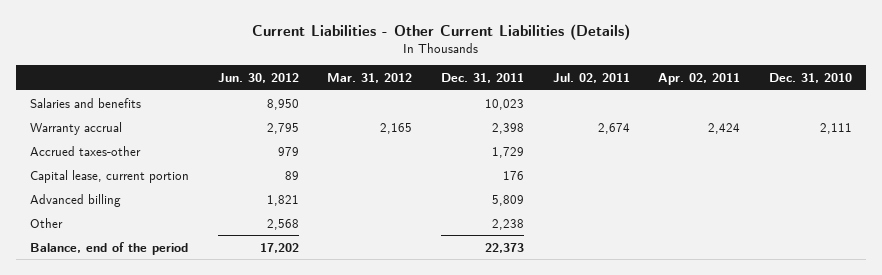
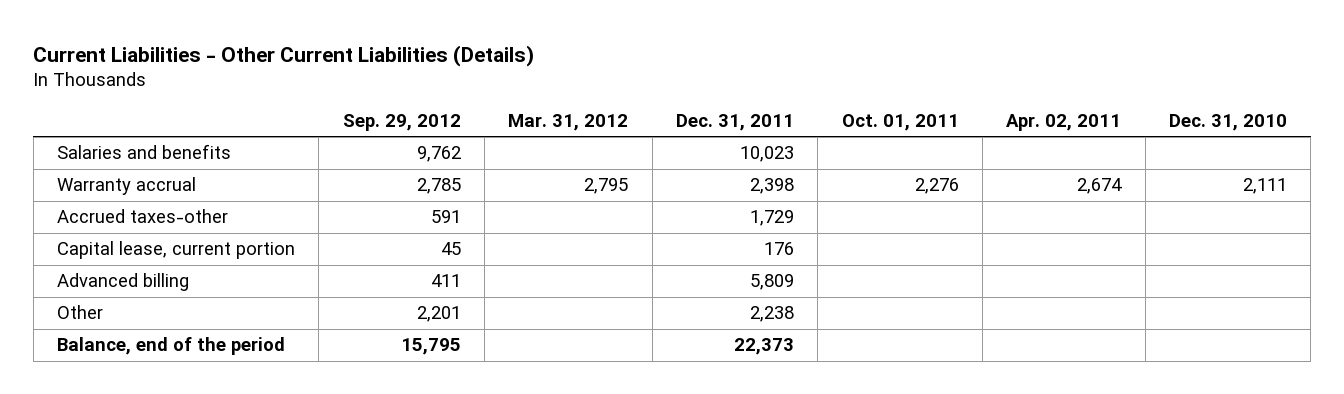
[217,73,299,84] Jun. 30, 2012 -> none
[552,73,630,84] Jul. 02, 2011 -> none
none -> [342,113,461,131] Sep. 29, 2012
none -> [841,113,959,131] Oct. 01, 2011
[380,122,413,134] 2,165 -> [584,178,629,195] 2,795
[708,122,741,134] 2,424 -> [1077,178,1123,195] 2,674

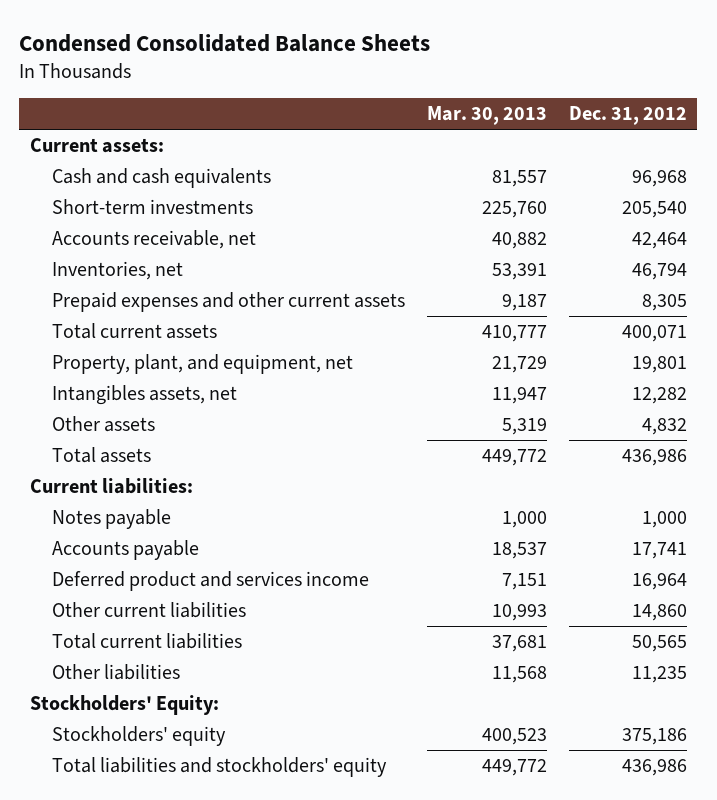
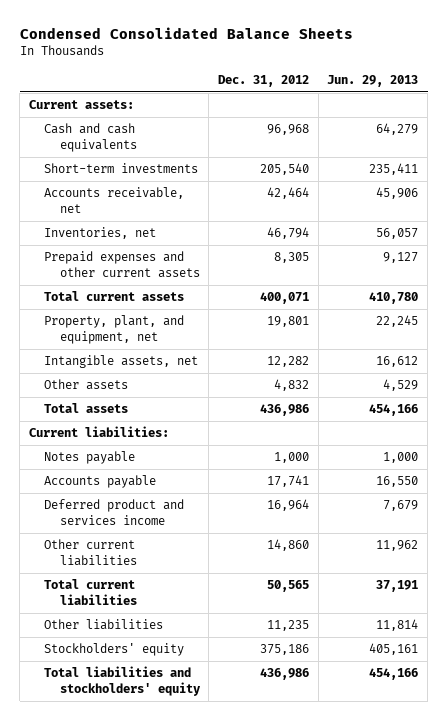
[427,106,548,126] Mar. 30, 2013 -> none
none -> [327,75,419,88] Jun. 29, 2013
[52,385,238,406] Intangibles assets, net -> [44,355,199,369] Intangible assets, net
[30,695,220,716] Stockholders' Equity: -> none

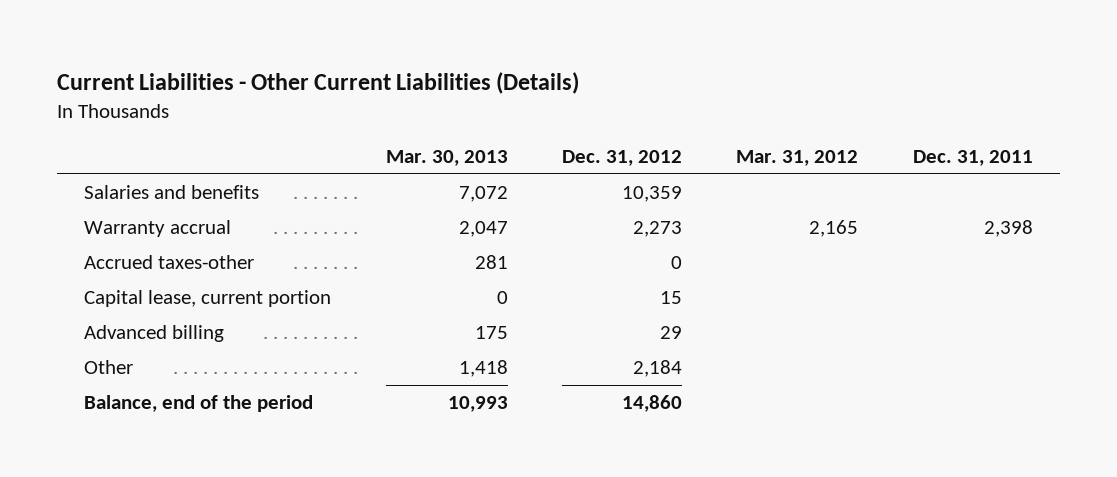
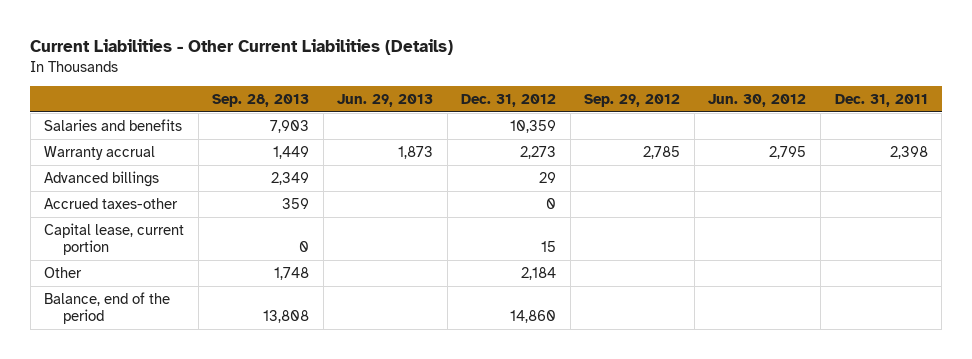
[385,150,508,167] Mar. 30, 2013 -> none
[736,150,859,167] Mar. 31, 2012 -> none
none -> [212,94,310,108] Sep. 28, 2013
none -> [337,94,434,108] Jun. 29, 2013
none -> [584,94,681,108] Sep. 29, 2012
none -> [708,94,807,108] Jun. 30, 2012
none -> [44,170,160,187] Advanced billings
[84,325,225,343] Advanced billing -> none

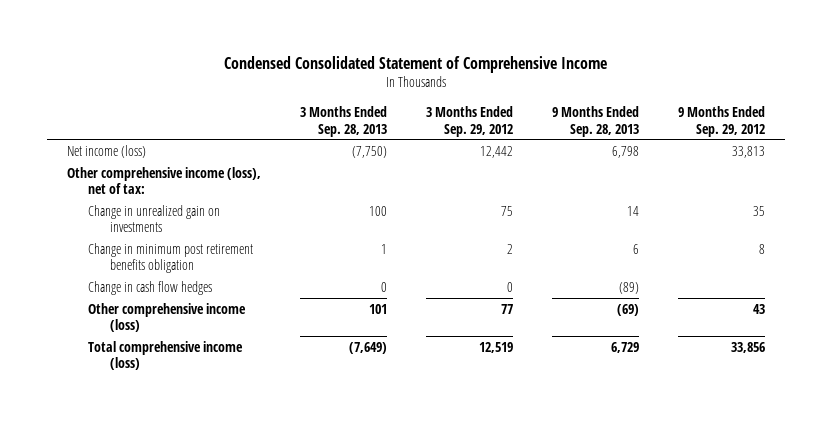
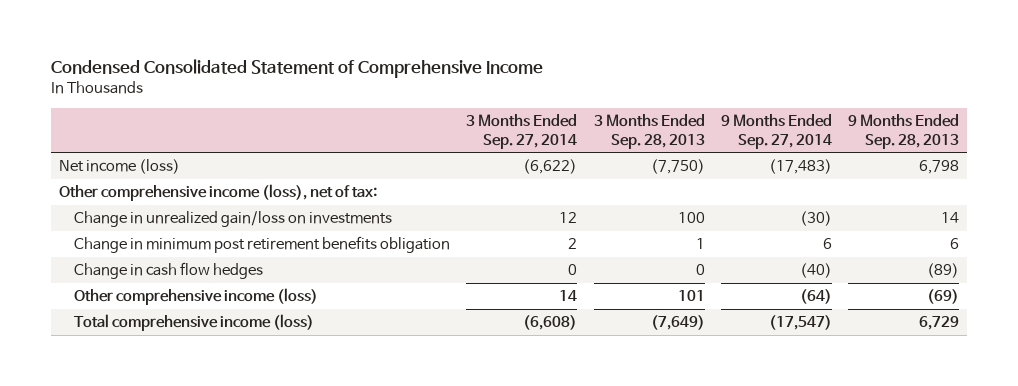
[426,105,514,137] 3 Months Ended Sep. 29, 2012 -> none
[678,105,766,137] 9 Months Ended Sep. 29, 2012 -> none
none -> [466,114,578,149] 3 Months Ended Sep. 27, 2014
none -> [720,114,832,149] 9 Months Ended Sep. 27, 2014
[88,204,221,233] Change in unrealized gain on investments -> [74,211,393,228] Change in unrealized gain/loss on investments

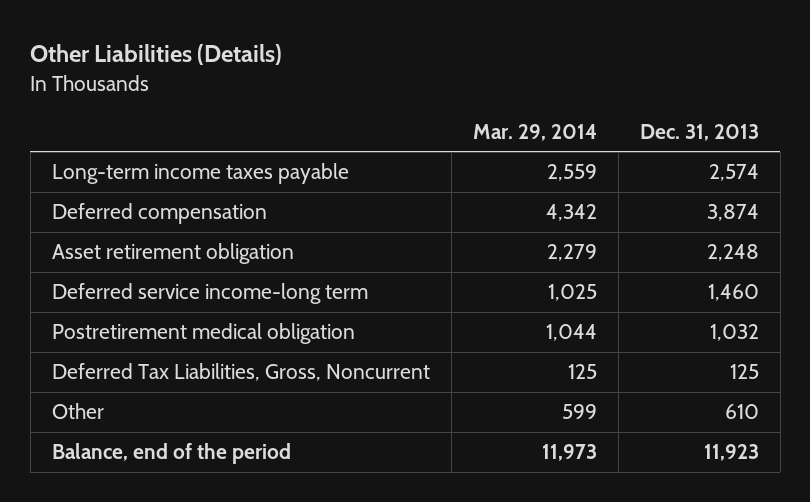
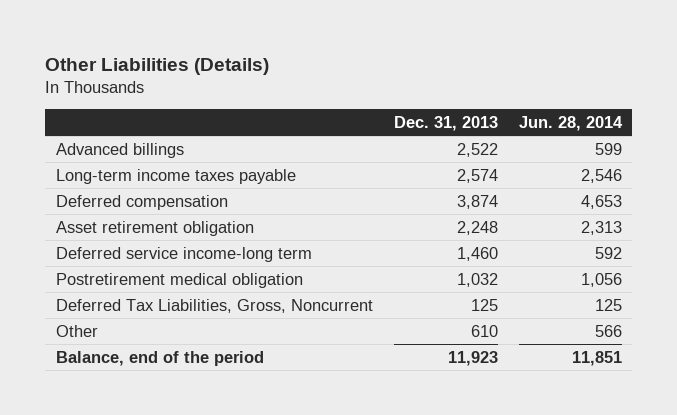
[472,123,597,141] Mar. 29, 2014 -> none
none -> [518,115,623,131] Jun. 28, 2014
none -> [55,142,184,158] Advanced billings

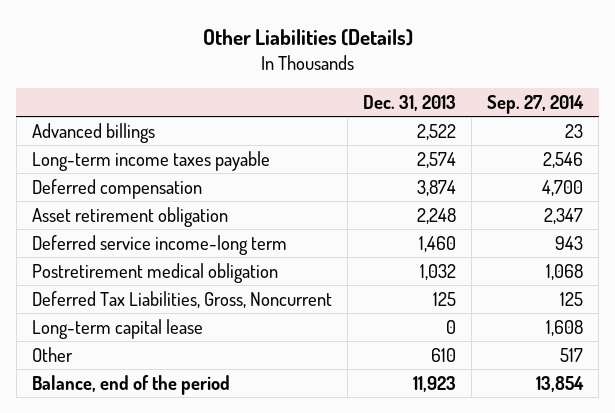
[518,115,623,131] Jun. 28, 2014 -> none
none -> [487,94,585,114] Sep. 27, 2014
none -> [32,318,204,339] Long-term capital lease

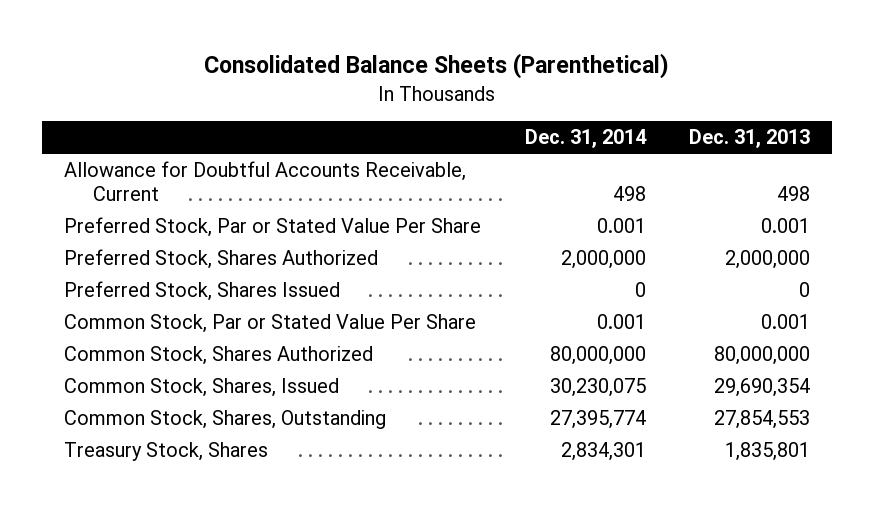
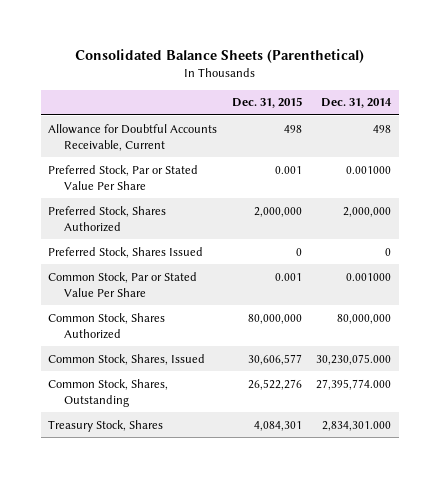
[689,129,811,149] Dec. 31, 2013 -> none
none -> [231,97,302,109] Dec. 31, 2015
[596,218,646,234] 0.001 -> [346,165,392,174] 0.001000
[596,314,646,330] 0.001 -> [346,272,392,281] 0.001000
[549,378,646,398] 30,230,075 -> [316,353,392,365] 30,230,075.000
[549,410,646,430] 27,395,774 -> [316,378,392,390] 27,395,774.000
[560,442,646,462] 2,834,301 -> [322,420,392,431] 2,834,301.000

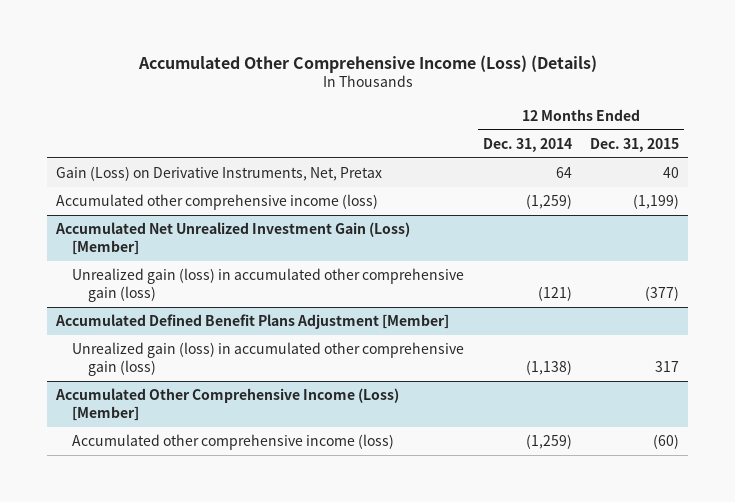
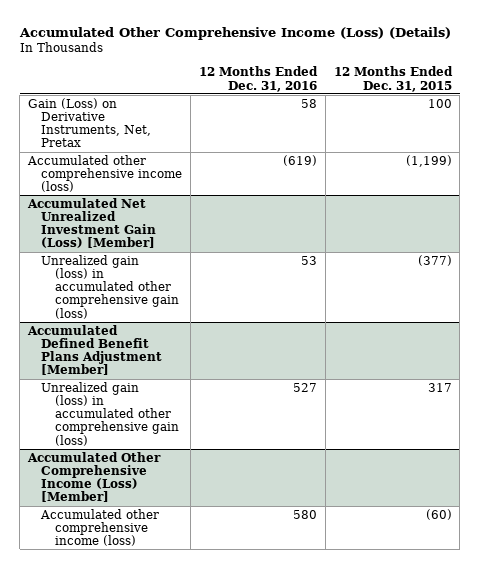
[482,137,572,152] Dec. 31, 2014 -> none
none -> [198,66,318,92] 12 Months Ended Dec. 31, 2016
[663,167,680,179] 40 -> [427,98,452,108] 100

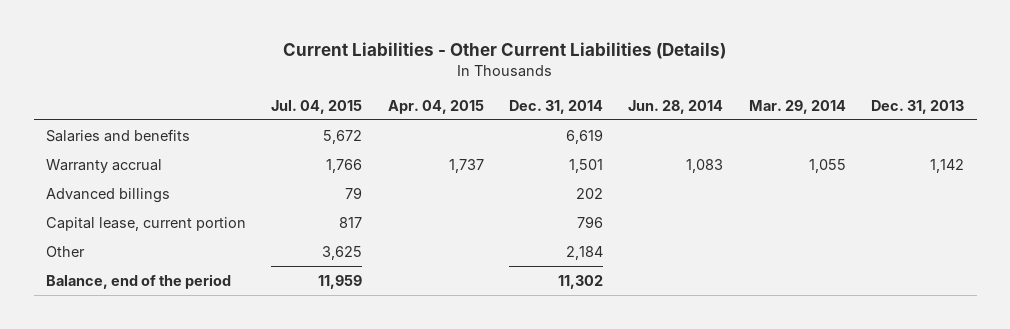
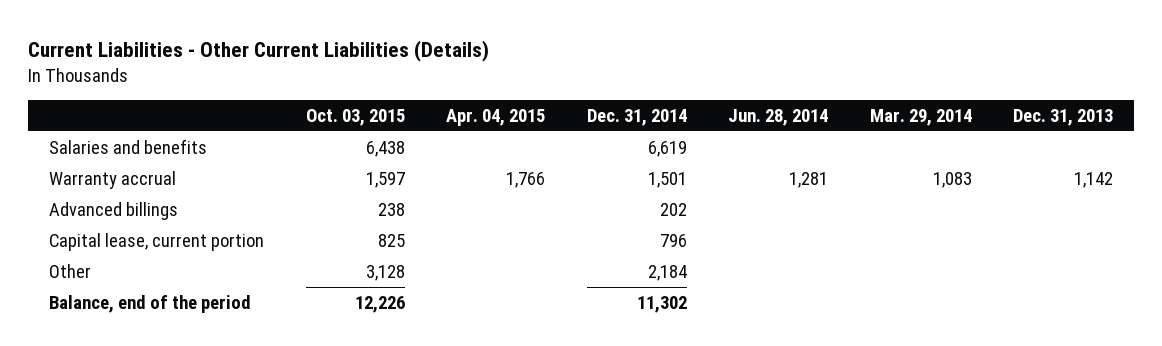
[271,99,363,114] Jul. 04, 2015 -> none
none -> [305,109,405,127] Oct. 03, 2015
[448,158,484,173] 1,737 -> [506,171,546,188] 1,766
[686,158,724,173] 1,083 -> [789,171,829,188] 1,281
[808,158,846,173] 1,055 -> [932,171,972,188] 1,083

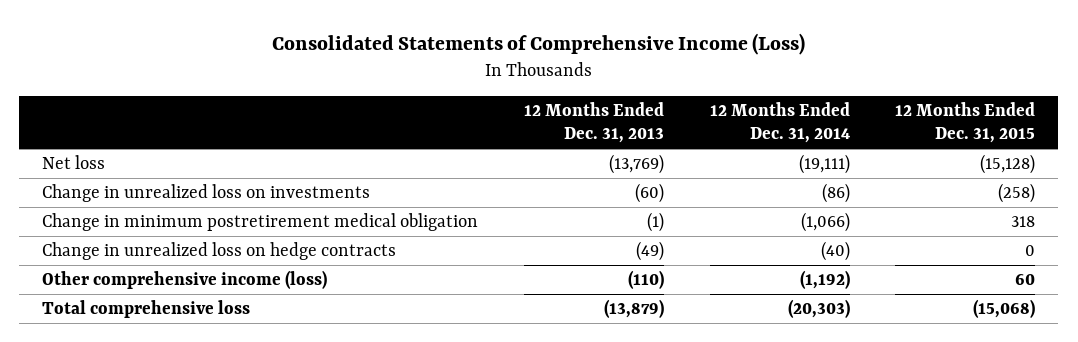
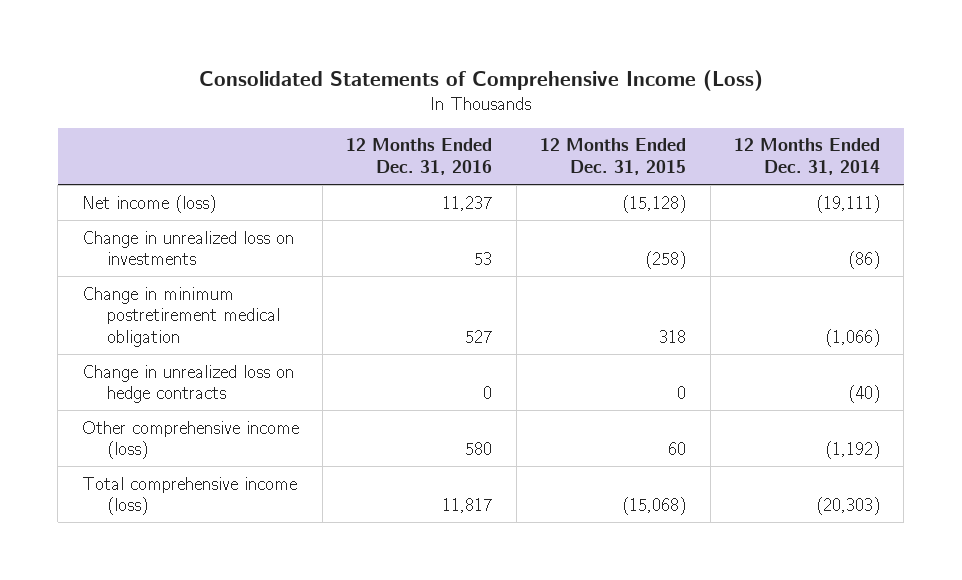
[523,101,664,144] 12 Months Ended Dec. 31, 2013 -> none
none -> [346,138,493,175] 12 Months Ended Dec. 31, 2016
[42,155,106,170] Net loss -> [81,194,216,213] Net income (loss)
[42,300,251,319] Total comprehensive loss -> [81,476,297,516] Total comprehensive income (loss)

